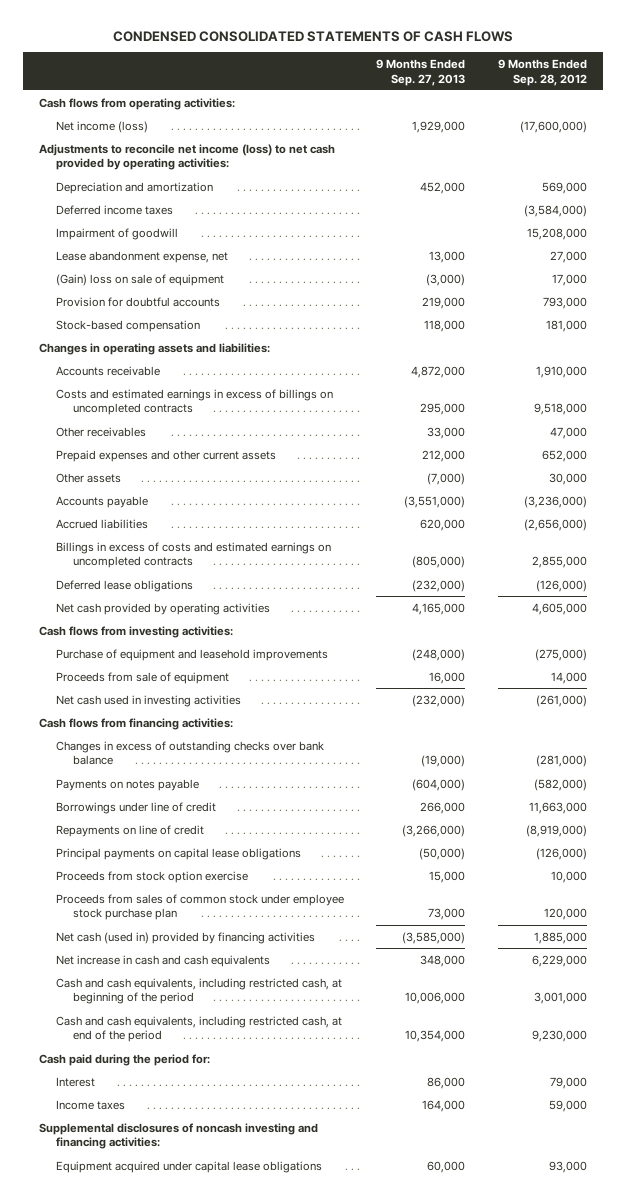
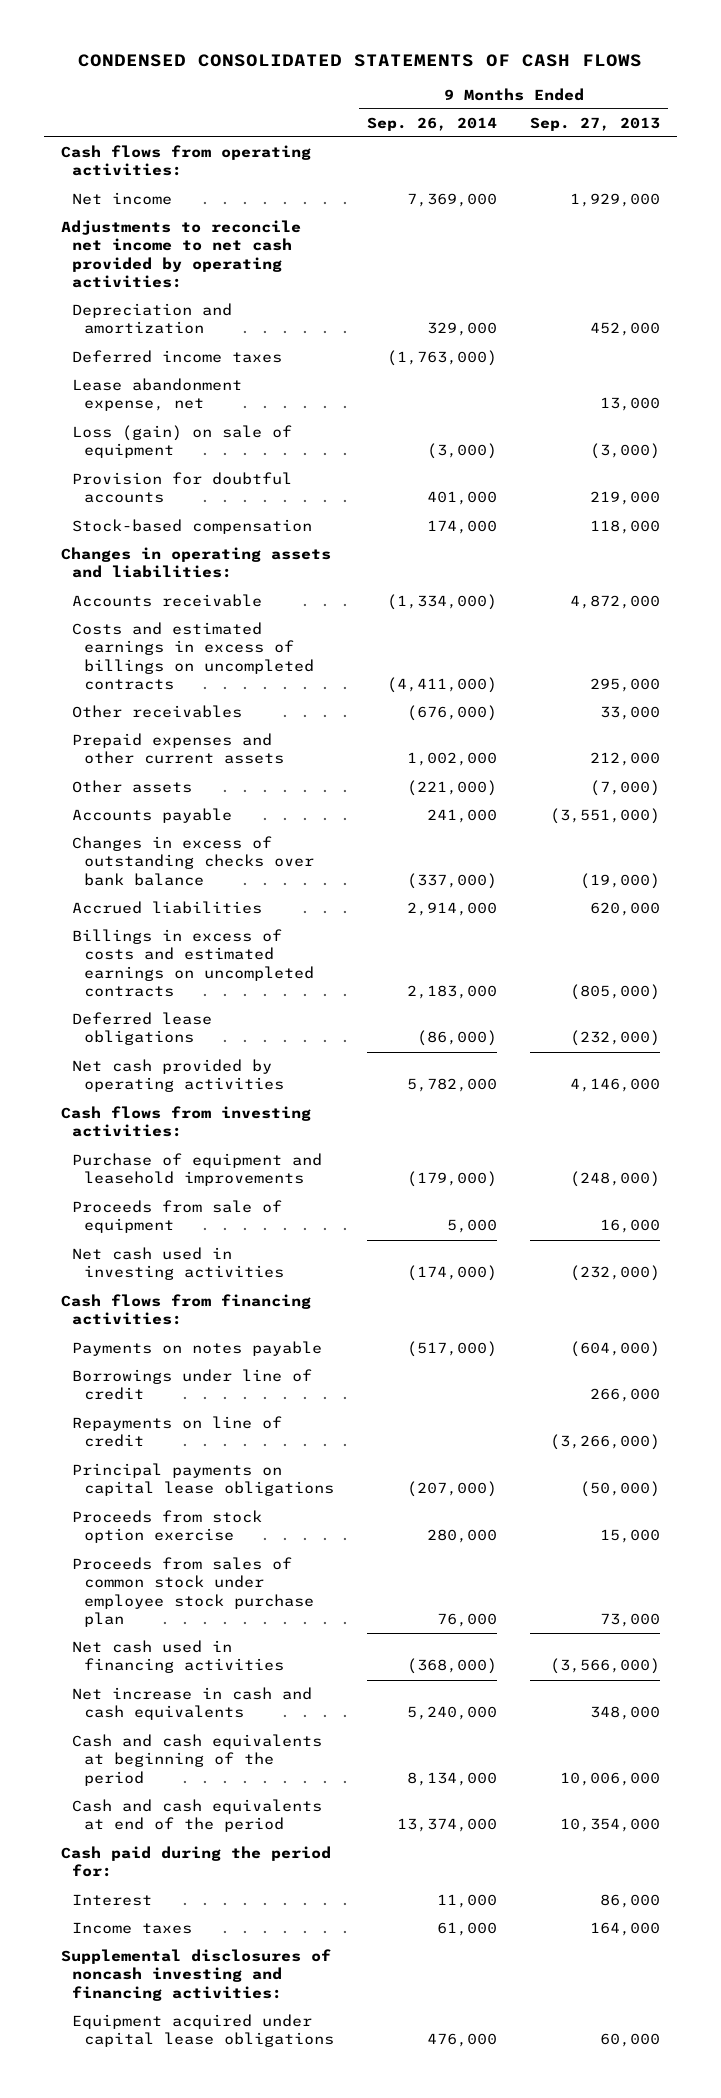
[497,58,587,86] 9 Months Ended Sep. 28, 2012 -> none
none -> [366,116,497,131] Sep. 26, 2014
[55,120,148,133] Net income (loss) -> [72,192,173,206] Net income
[38,143,335,171] Adjustments to reconcile net income (loss) to net cash provided by operating activities: -> [60,220,301,289] Adjustments to reconcile net income to net cash provided by operating activities:
[55,227,178,240] Impairment of goodwill -> none
[55,273,224,286] (Gain) loss on sale of equipment -> [72,425,293,459] Loss (gain) on sale of equipment
[55,740,324,766] Changes in excess of outstanding checks over bank balance -> [72,836,314,886] Changes in excess of outstanding checks over bank balance
[412,602,466,615] 4,165,000 -> [570,1078,661,1093] 4,146,000
[55,931,315,944] Net cash (used in) provided by financing activities -> [72,1640,284,1674] Net cash used in financing activities
[402,931,466,944] (3,585,000) -> [550,1658,661,1675] (3,566,000)
[55,977,342,1005] Cash and cash equivalents, including restricted cash, at beginning of the period -> [72,1734,323,1786] Cash and cash equivalents at beginning of the period
[55,1015,342,1043] Cash and cash equivalents, including restricted cash, at end of the period -> [72,1799,323,1833] Cash and cash equivalents at end of the period

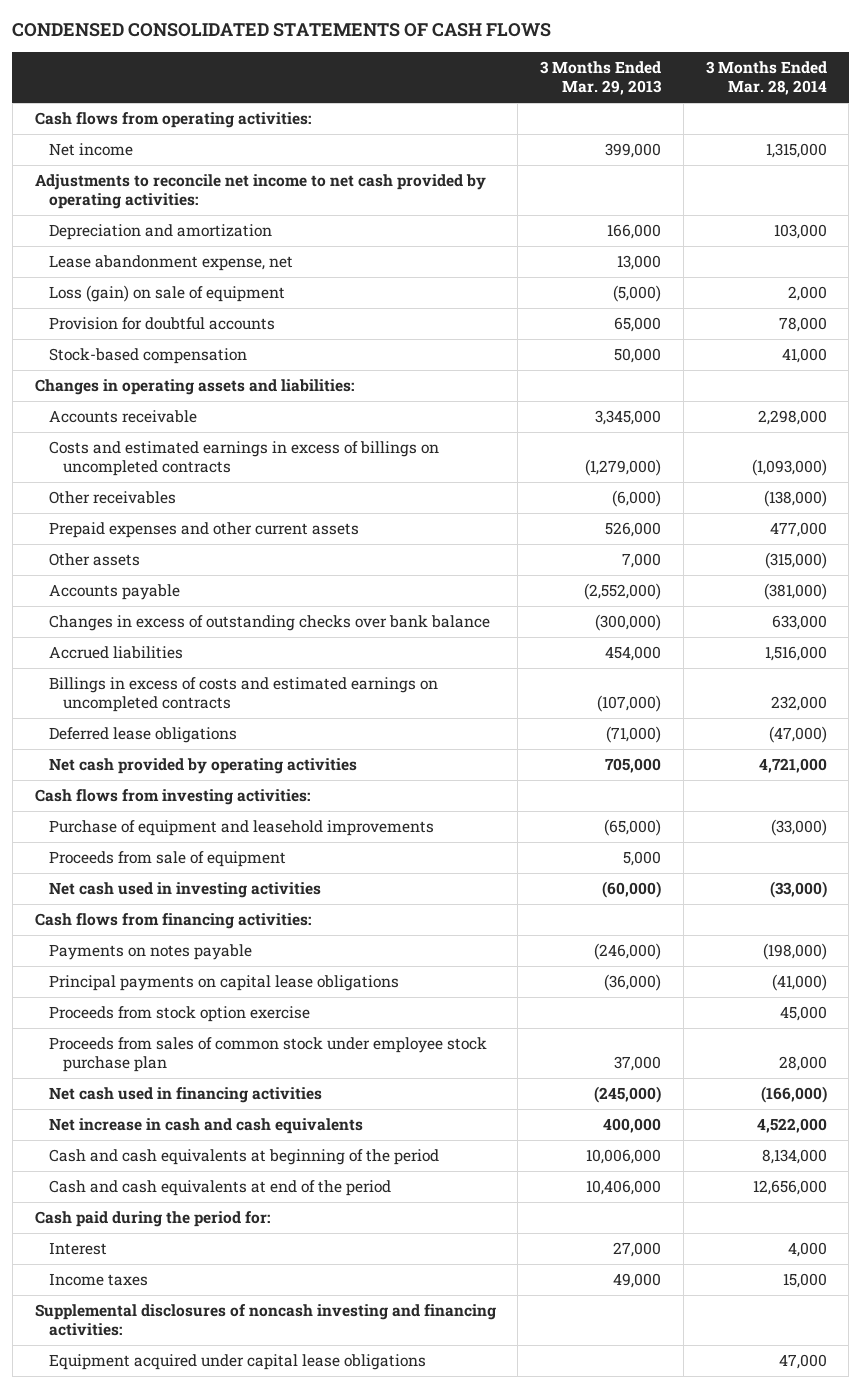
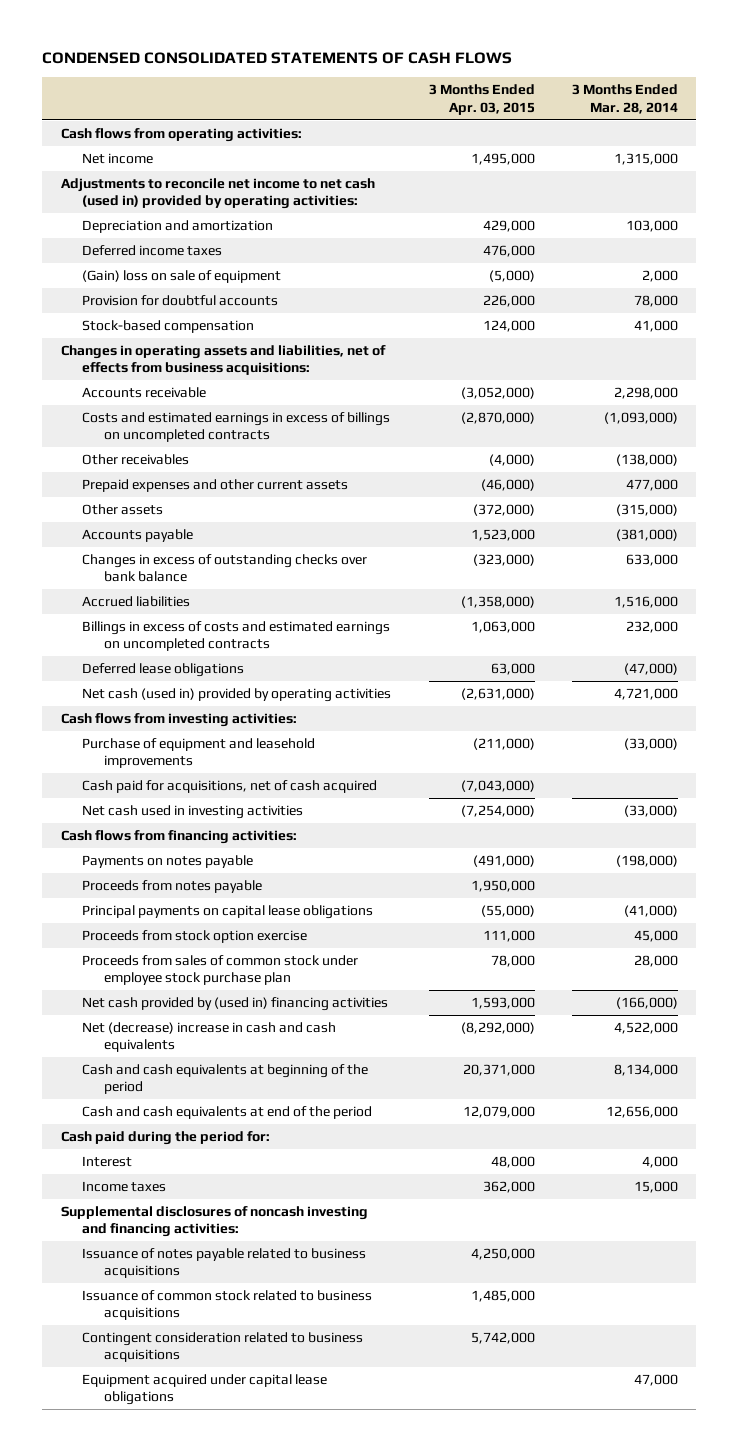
[540,60,663,96] 3 Months Ended Mar. 29, 2013 -> none
none -> [428,84,535,115] 3 Months Ended Apr. 03, 2015
[34,173,486,210] Adjustments to reconcile net income to net cash provided by operating activities: -> [60,177,375,210] Adjustments to reconcile net income to net cash (used in) provided by operating activities:
[48,254,293,271] Lease abandonment expense, net -> none
none -> [82,244,223,256] Deferred income taxes
[48,284,285,302] Loss (gain) on sale of equipment -> [82,269,282,283] (Gain) loss on sale of equipment
[34,378,354,395] Changes in operating assets and liabilities: -> [60,344,386,376] Changes in operating assets and liabilities, net of effects from business acquisitions:
[48,757,357,774] Net cash provided by operating activities -> [82,687,392,702] Net cash (used in) provided by operating activities
[48,850,286,867] Proceeds from sale of equipment -> none
none -> [82,779,378,793] Cash paid for acquisitions, net of cash acquired
none -> [82,879,263,893] Proceeds from notes payable
[48,1086,322,1103] Net cash used in financing activities -> [82,996,389,1011] Net cash provided by (used in) financing activities
[48,1117,363,1134] Net increase in cash and cash equivalents -> [82,1021,337,1053] Net (decrease) increase in cash and cash equivalents
none -> [82,1247,367,1279] Issuance of notes payable related to business acquisitions
none -> [82,1289,373,1321] Issuance of common stock related to business acquisitions
none -> [82,1331,364,1363] Contingent consideration related to business acquisitions

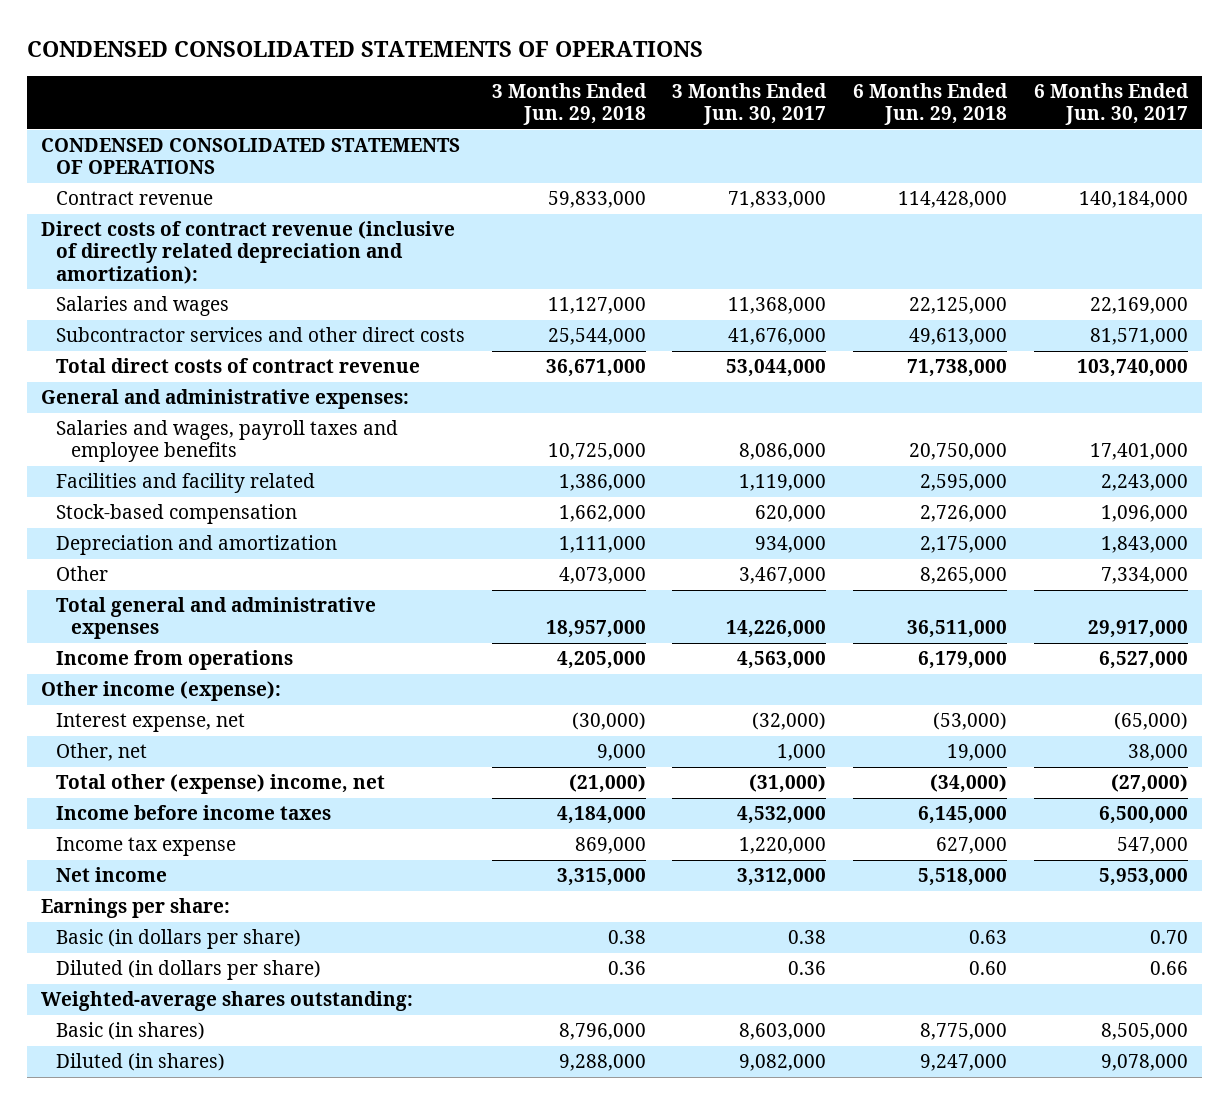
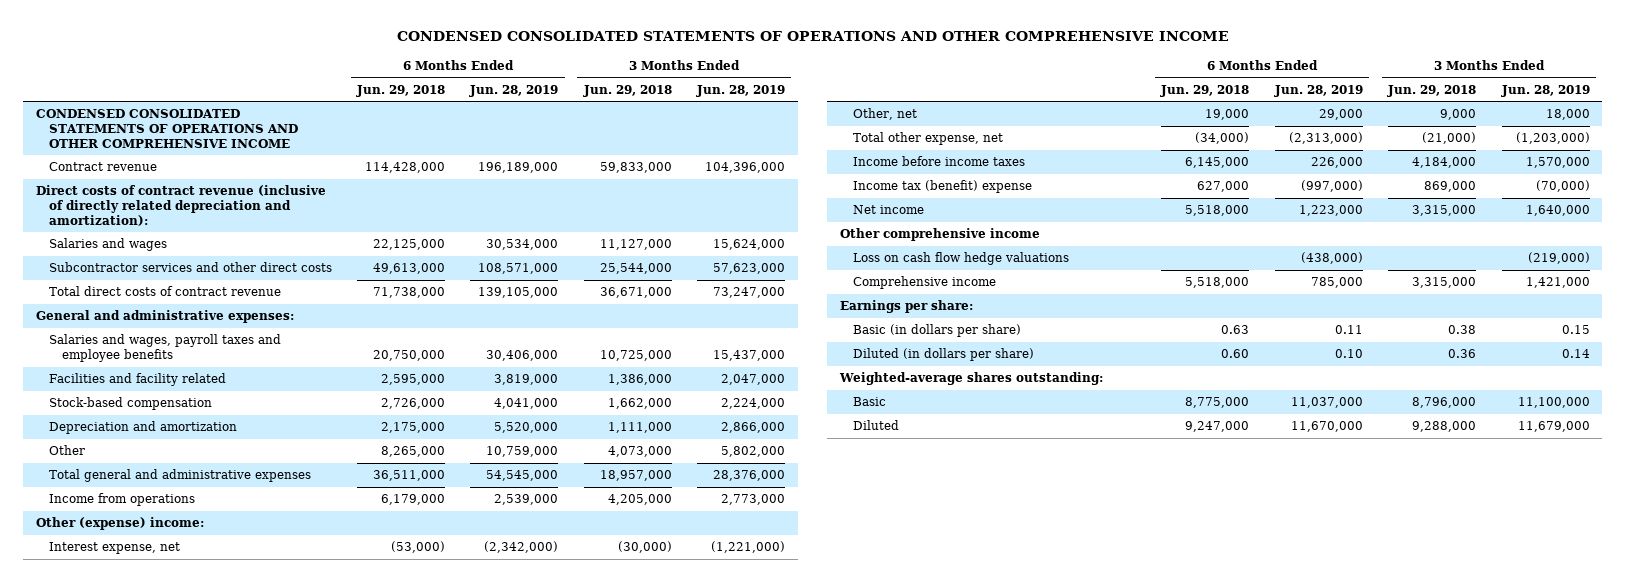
[27,40,704,57] CONDENSED CONSOLIDATED STATEMENTS OF OPERATIONS -> [396,31,1229,42] CONDENSED CONSOLIDATED STATEMENTS OF OPERATIONS AND OTHER COMPREHENSIVE INCOME
[672,83,828,126] 3 Months Ended Jun. 30, 2017 -> none
[1034,83,1190,126] 6 Months Ended Jun. 30, 2017 -> none
none -> [469,84,559,97] Jun. 28, 2019
none -> [696,84,786,97] Jun. 28, 2019
[40,138,460,175] CONDENSED CONSOLIDATED STATEMENTS OF OPERATIONS -> [35,109,298,148] CONDENSED CONSOLIDATED STATEMENTS OF OPERATIONS AND OTHER COMPREHENSIVE INCOME
[40,681,281,702] Other income (expense): -> [35,517,204,531] Other (expense) income:
[55,774,385,795] Total other (expense) income, net -> [853,132,1004,146] Total other expense, net
[55,837,236,857] Income tax expense -> [853,180,1033,194] Income tax (benefit) expense
none -> [840,228,1041,242] Other comprehensive income
none -> [853,252,1070,266] Loss on cash flow hedge valuations
none -> [853,276,997,290] Comprehensive income
[55,1022,205,1041] Basic (in shares) -> [853,397,887,407] Basic
[55,1053,225,1072] Diluted (in shares) -> [853,420,900,431] Diluted

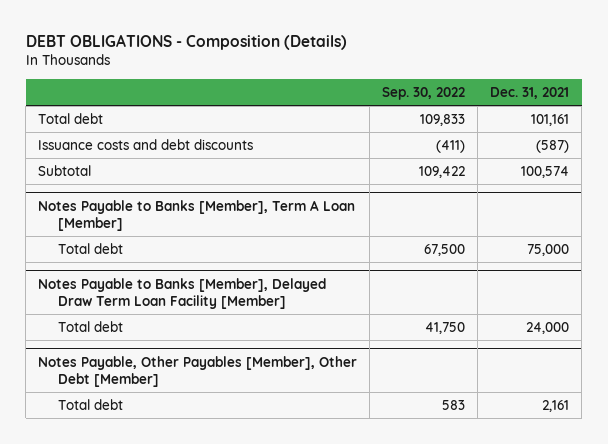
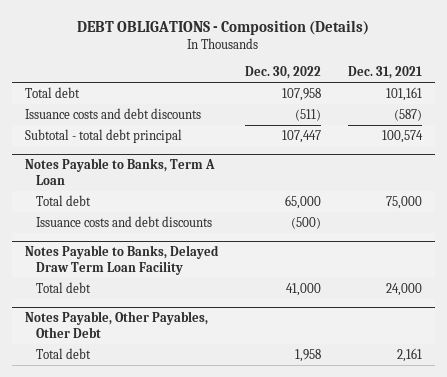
[382,86,466,100] Sep. 30, 2022 -> none
none -> [244,66,321,80] Dec. 30, 2022
[38,164,92,176] Subtotal -> [25,128,183,143] Subtotal - total debt principal
[38,199,356,231] Notes Payable to Banks [Member], Term A Loan [Member] -> [25,157,216,186] Notes Payable to Banks, Term A Loan
none -> [35,215,212,227] Issuance costs and debt discounts
[38,277,327,309] Notes Payable to Banks [Member], Delayed Draw Term Loan Facility [Member] -> [25,244,220,276] Notes Payable to Banks, Delayed Draw Term Loan Facility
[38,355,358,387] Notes Payable, Other Payables [Member], Other Debt [Member] -> [25,310,209,339] Notes Payable, Other Payables, Other Debt

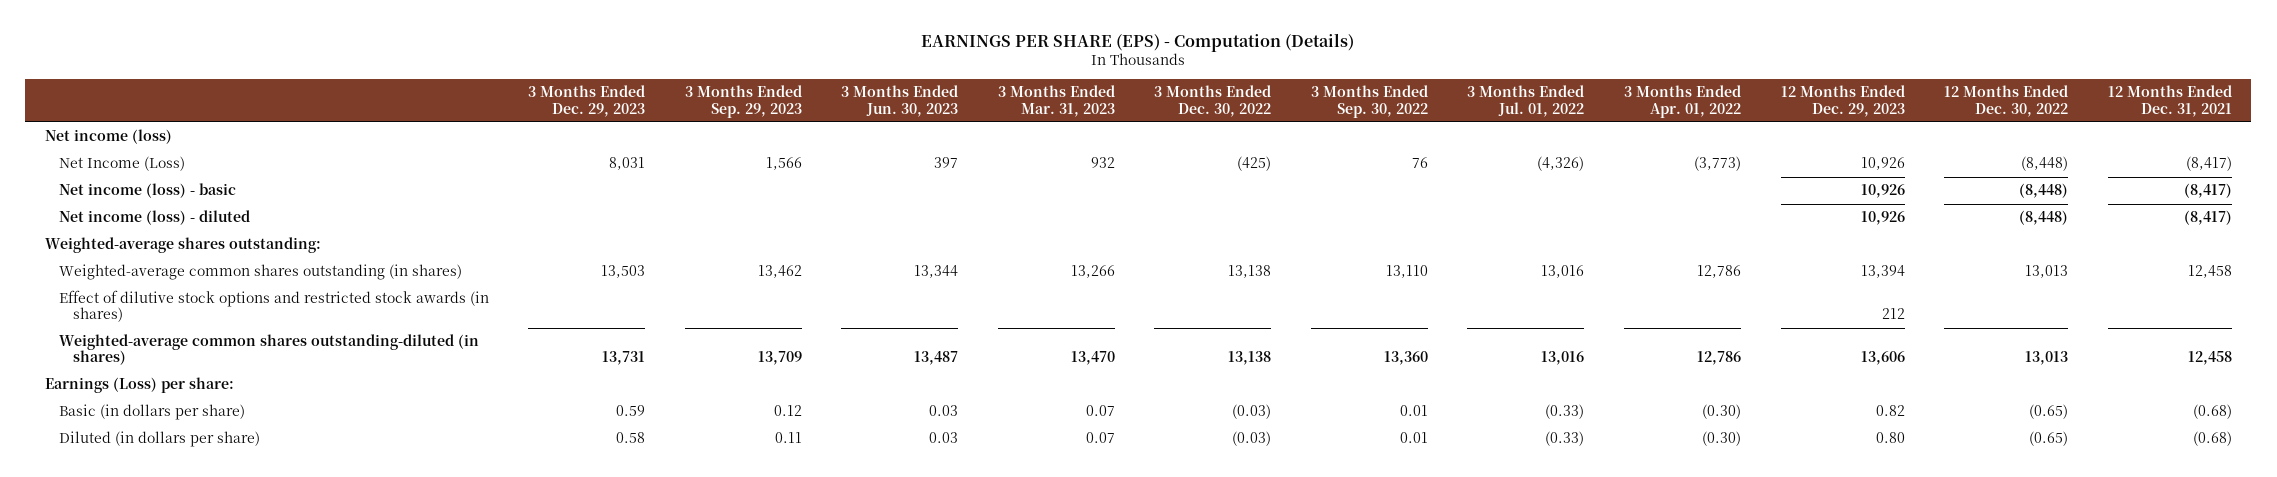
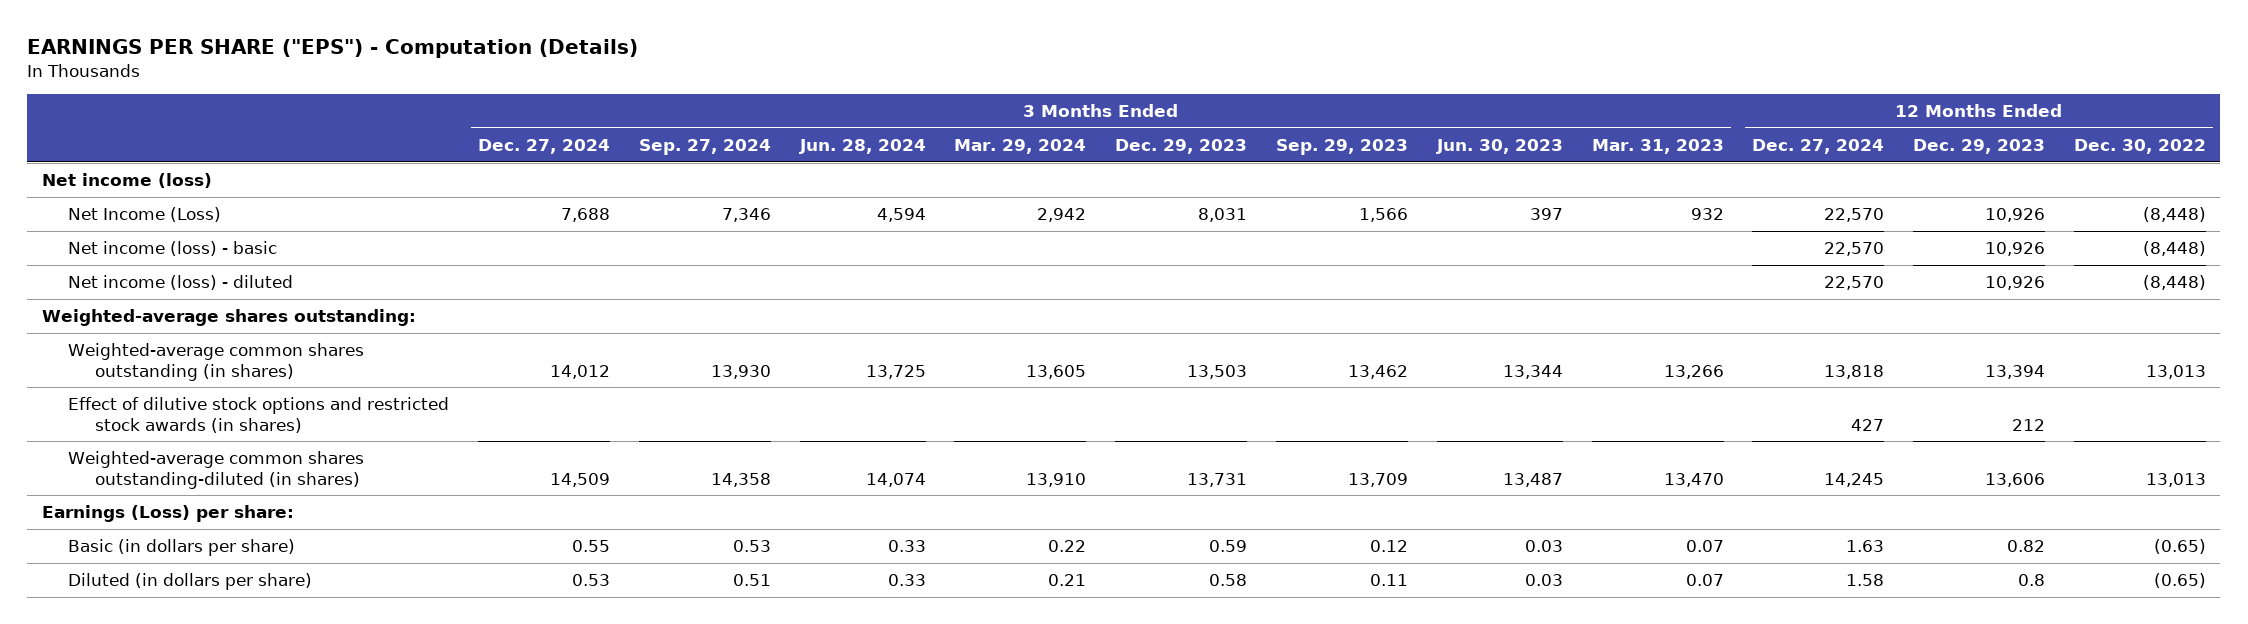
[921,32,1355,52] EARNINGS PER SHARE (EPS) - Computation (Details) -> [27,38,639,58] EARNINGS PER SHARE ("EPS") - Computation (Details)
[1154,85,1272,117] 3 Months Ended Dec. 30, 2022 -> none
[1310,85,1428,118] 3 Months Ended Sep. 30, 2022 -> none
[1467,85,1585,117] 3 Months Ended Jul. 01, 2022 -> none
[1623,85,1741,118] 3 Months Ended Apr. 01, 2022 -> none
[2107,85,2232,117] 12 Months Ended Dec. 31, 2021 -> none
none -> [478,139,611,155] Dec. 27, 2024
none -> [638,139,771,156] Sep. 27, 2024
none -> [798,139,926,155] Jun. 28, 2024
none -> [954,139,1087,155] Mar. 29, 2024
none -> [1752,139,1885,155] Dec. 27, 2024
[1875,432,1905,444] 0.80 -> [2018,574,2046,587] 0.8

